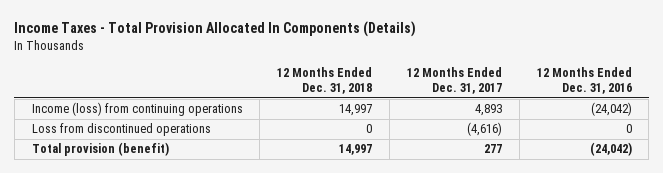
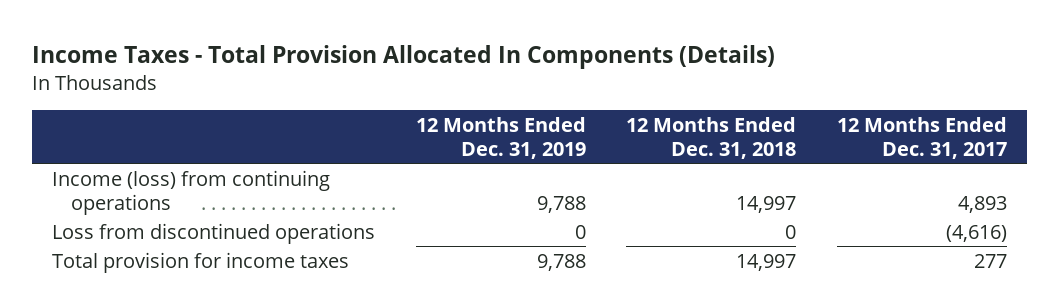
[536,66,632,95] 12 Months Ended Dec. 31, 2016 -> none
none -> [415,116,586,159] 12 Months Ended Dec. 31, 2019
[31,142,169,157] Total provision (benefit) -> [52,251,350,273] Total provision for income taxes

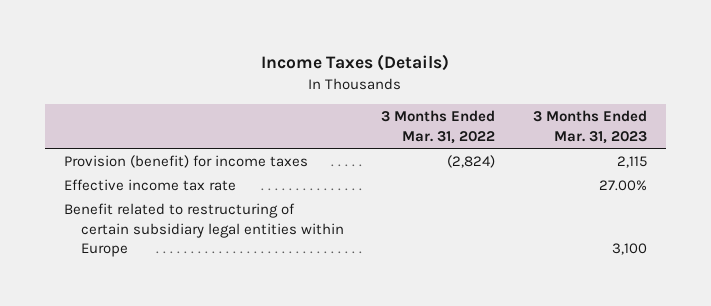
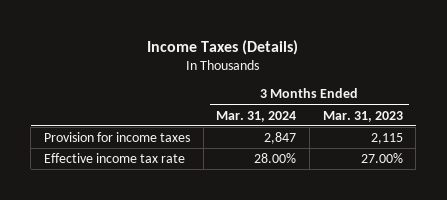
[381,110,496,144] 3 Months Ended Mar. 31, 2022 -> none
none -> [216,110,297,122] Mar. 31, 2024
[63,154,308,168] Provision (benefit) for income taxes -> [43,132,190,143] Provision for income taxes
[63,202,344,258] Benefit related to restructuring of certain subsidiary legal entities within Europe -> none

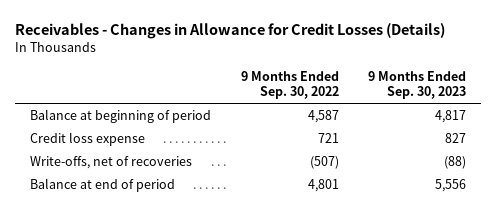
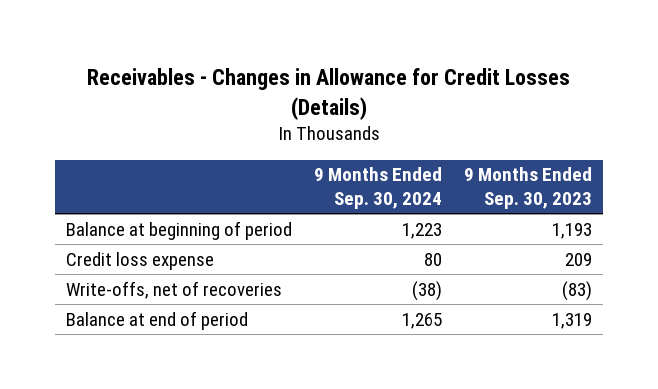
[240,70,339,100] 9 Months Ended Sep. 30, 2022 -> none
none -> [313,167,442,209] 9 Months Ended Sep. 30, 2024
[435,110,467,124] 4,817 -> [551,222,592,239] 1,193
[445,133,467,144] 827 -> [564,252,592,266] 209
[444,156,467,170] (88) -> [561,280,592,301] (83)
[435,179,467,193] 5,556 -> [551,312,592,329] 1,319

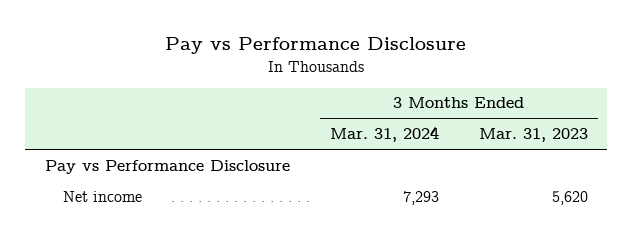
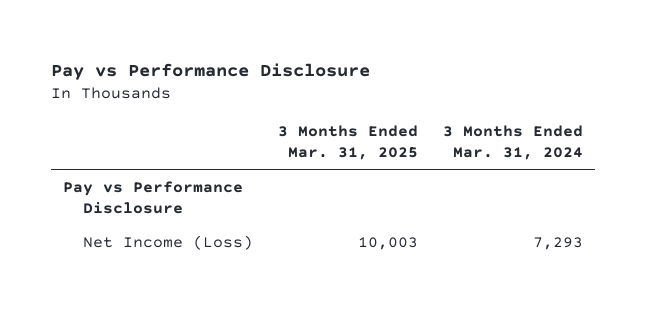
[478,128,588,143] Mar. 31, 2023 -> none
none -> [278,124,419,161] 3 Months Ended Mar. 31, 2025
[62,190,142,202] Net income -> [83,234,254,250] Net Income (Loss)

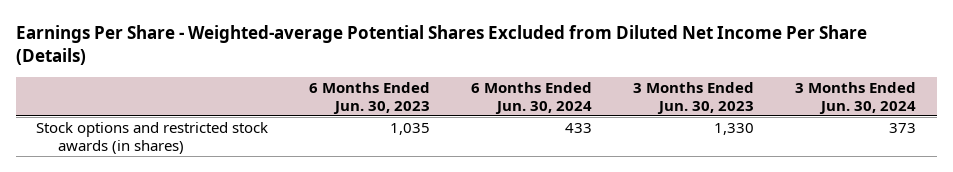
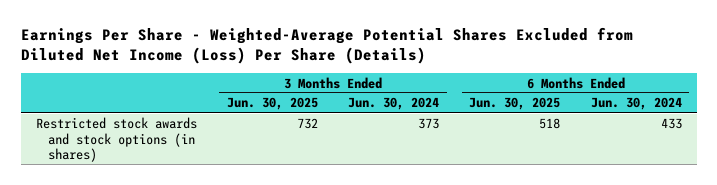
[15,24,867,65] Earnings Per Share - Weighted-average Potential Shares Excluded from Diluted Net Income Per Share (Details) -> [20,27,633,65] Earnings Per Share - Weighted-Average Potential Shares Excluded from Diluted Net Income (Loss) Per Share (Details)
[309,81,431,114] 6 Months Ended Jun. 30, 2023 -> none
[633,81,755,114] 3 Months Ended Jun. 30, 2023 -> none
none -> [226,97,318,111] Jun. 30, 2025
none -> [469,97,561,111] Jun. 30, 2025
[36,122,269,155] Stock options and restricted stock awards (in shares) -> [35,117,197,162] Restricted stock awards and stock options (in shares)

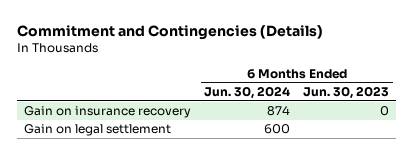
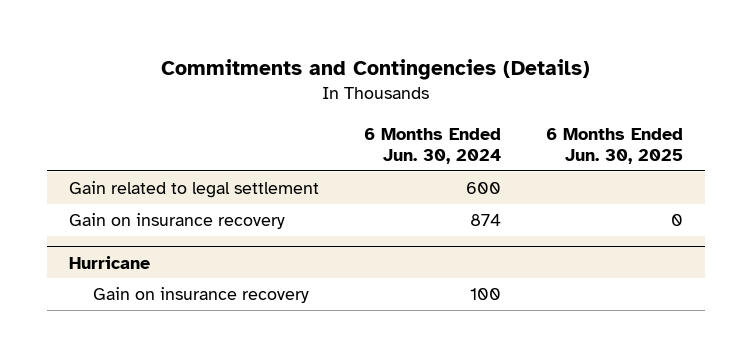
[16,24,323,40] Commitment and Contingencies (Details) -> [160,58,590,80] Commitments and Contingencies (Details)
[303,86,390,100] Jun. 30, 2023 -> none
none -> [545,127,683,165] 6 Months Ended Jun. 30, 2025
none -> [68,181,319,199] Gain related to legal settlement
[23,124,171,137] Gain on legal settlement -> none
none -> [68,255,150,269] Hurricane
none -> [93,287,310,304] Gain on insurance recovery

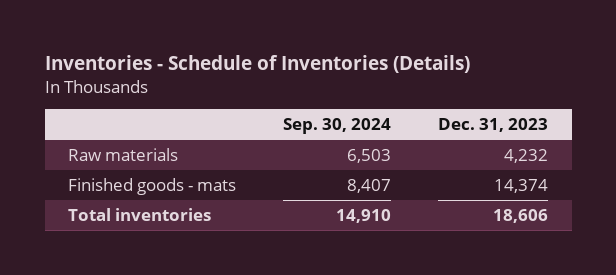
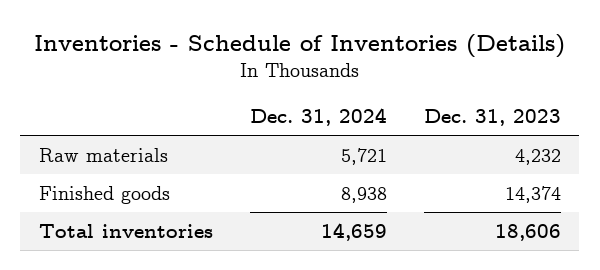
[283,118,392,135] Sep. 30, 2024 -> none
none -> [249,107,387,126] Dec. 31, 2024
[68,177,237,195] Finished goods - mats -> [38,185,170,204] Finished goods

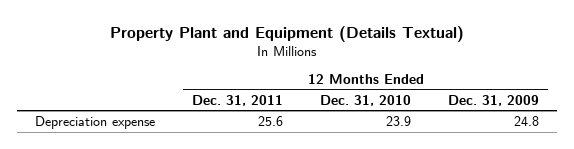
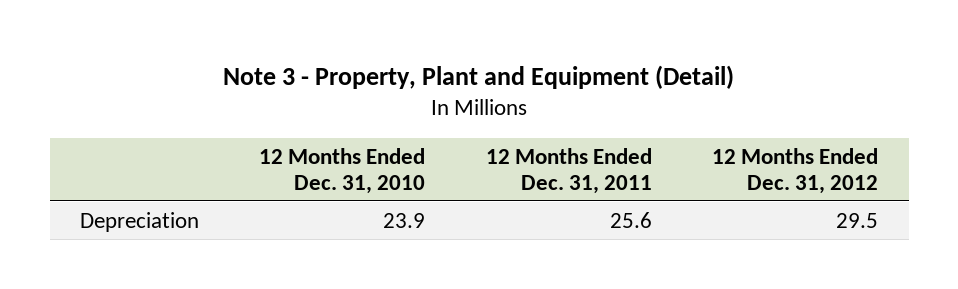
[110,25,465,42] Property Plant and Equipment (Details Textual) -> [223,64,735,89] Note 3 - Property, Plant and Equipment (Detail)
[447,94,539,106] Dec. 31, 2009 -> none
none -> [712,147,879,194] 12 Months Ended Dec. 31, 2012
[35,116,156,130] Depreciation expense -> [79,211,199,232] Depreciation

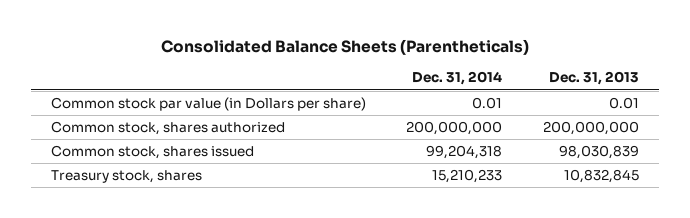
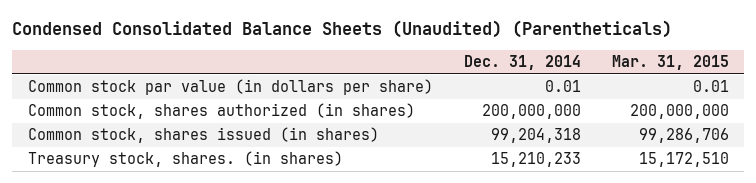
[160,38,529,55] Consolidated Balance Sheets (Parentheticals) -> [12,20,673,39] Condensed Consolidated Balance Sheets (Unaudited) (Parentheticals)
[548,71,639,86] Dec. 31, 2013 -> none
none -> [611,55,729,71] Mar. 31, 2015
[51,97,367,112] Common stock par value (in Dollars per share) -> [27,79,433,96] Common stock par value (in dollars per share)
[51,121,286,136] Common stock, shares authorized -> [27,103,415,120] Common stock, shares authorized (in shares)
[51,145,255,160] Common stock, shares issued -> [27,127,379,144] Common stock, shares issued (in shares)
[51,170,203,184] Treasury stock, shares -> [27,151,343,168] Treasury stock, shares. (in shares)

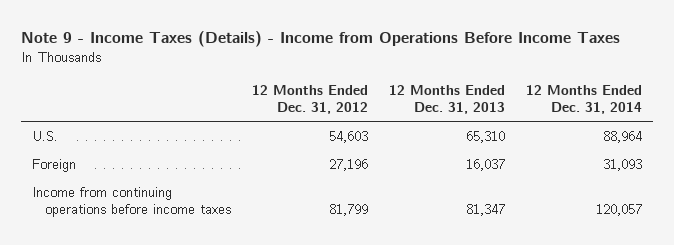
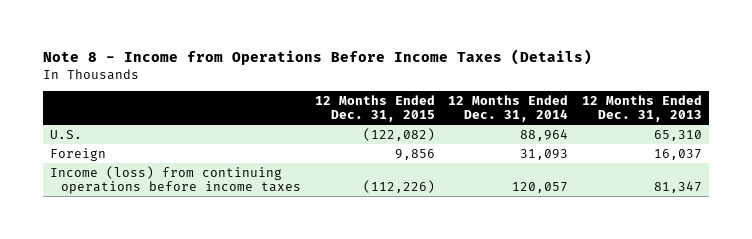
[21,30,621,47] Note 9 - Income Taxes (Details) - Income from Operations Before Income Taxes -> [42,49,592,66] Note 8 - Income from Operations Before Income Taxes (Details)
[252,84,369,114] 12 Months Ended Dec. 31, 2012 -> none
none -> [314,94,435,123] 12 Months Ended Dec. 31, 2015
[31,186,231,218] Income from continuing operations before income taxes -> [49,165,302,195] Income (loss) from continuing operations before income taxes

